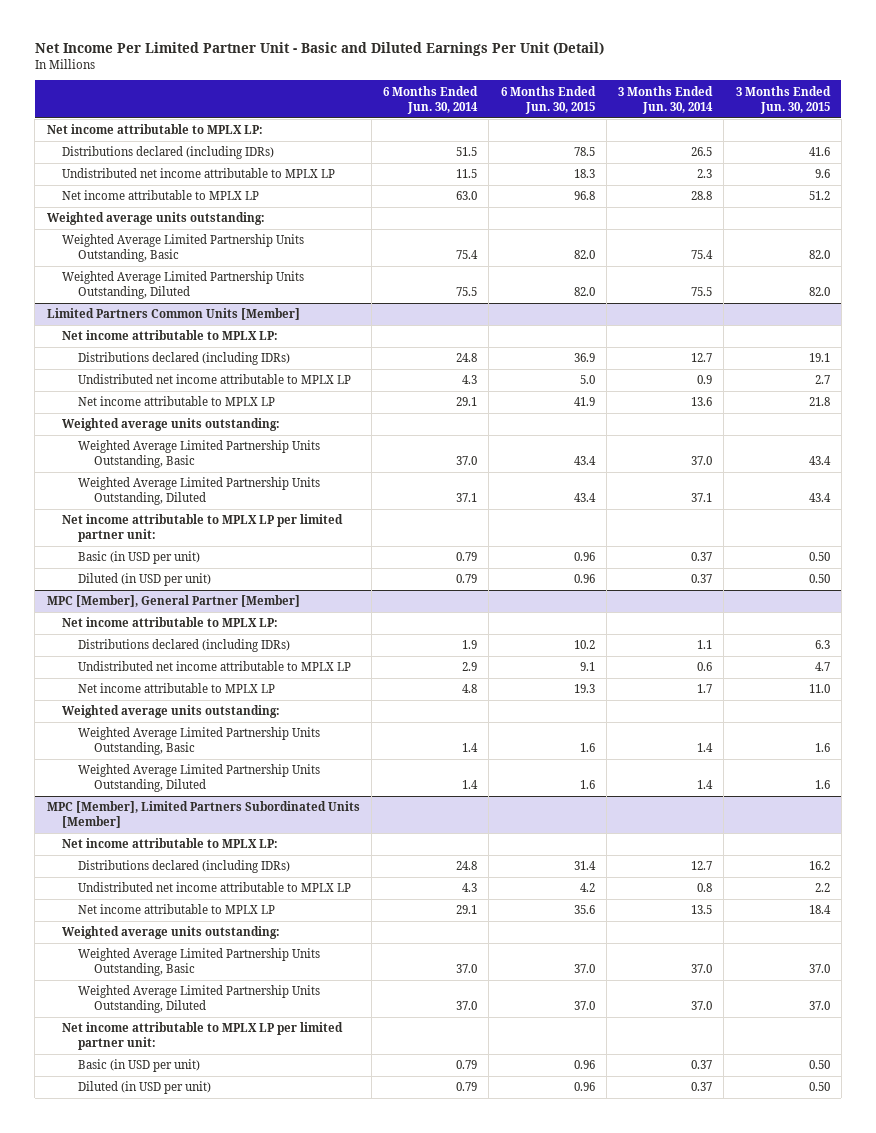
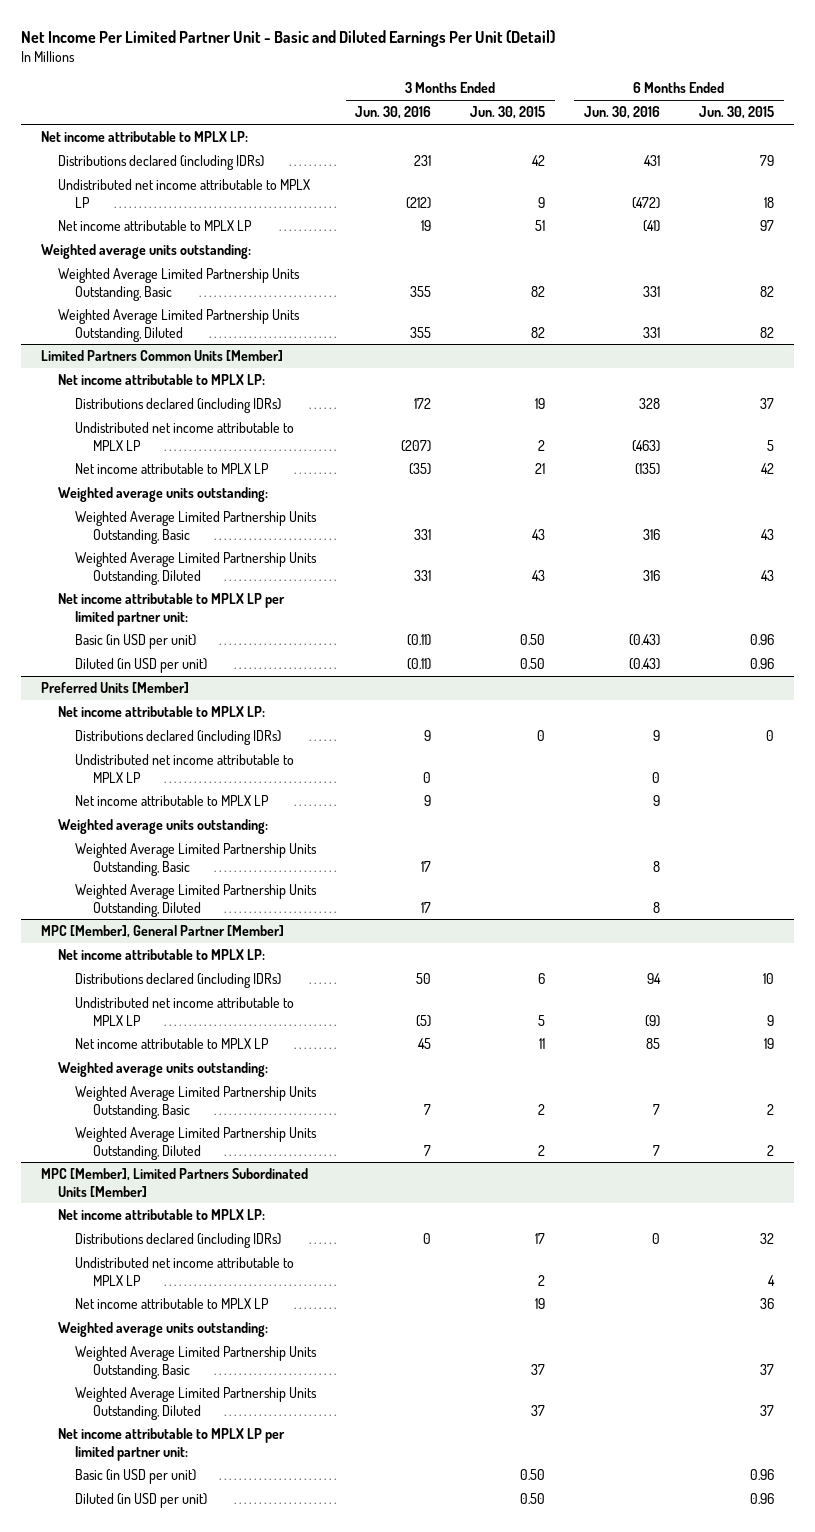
[383,85,479,114] 6 Months Ended Jun. 30, 2014 -> none
[618,85,714,114] 3 Months Ended Jun. 30, 2014 -> none
none -> [355,106,432,120] Jun. 30, 2016
none -> [584,106,661,120] Jun. 30, 2016
[573,147,595,157] 78.5 -> [760,155,775,167] 79
[808,147,830,157] 41.6 -> [532,155,546,167] 42
[573,169,595,179] 18.3 -> [764,196,775,208] 18
[814,169,830,179] 9.6 -> [538,196,546,208] 9
[573,191,595,201] 96.8 -> [760,220,775,232] 97
[808,191,830,201] 51.2 -> [535,220,546,232] 51
[573,250,595,260] 82.0 -> [760,285,775,297] 82
[808,250,830,260] 82.0 -> [531,285,546,297] 82
[573,287,595,297] 82.0 -> [760,326,775,338] 82
[808,287,830,297] 82.0 -> [531,326,546,338] 82
[573,353,595,363] 36.9 -> [760,398,775,410] 37
[808,353,830,363] 19.1 -> [535,398,546,410] 19
[579,375,595,385] 5.0 -> [767,439,775,451] 5
[814,375,830,385] 2.7 -> [538,439,546,451] 2
[573,397,595,407] 41.9 -> [761,463,775,475] 42
[808,397,830,407] 21.8 -> [535,463,546,475] 21
[573,456,596,466] 43.4 -> [761,528,775,540] 43
[808,456,831,466] 43.4 -> [532,528,546,540] 43
[573,493,596,503] 43.4 -> [761,569,775,581] 43
[808,493,831,503] 43.4 -> [532,569,546,581] 43
none -> [40,682,189,694] Preferred Units [Member]
none -> [58,706,266,718] Net income attributable to MPLX LP:
none -> [75,730,282,746] Distributions declared (including IDRs)
none -> [75,754,295,783] Undistributed net income attributable to MPLX LP
none -> [75,795,270,807] Net income attributable to MPLX LP
none -> [58,819,269,835] Weighted average units outstanding:
none -> [75,843,318,876] Weighted Average Limited Partnership Units Outstanding, Basic
none -> [75,884,318,917] Weighted Average Limited Partnership Units Outstanding, Diluted
[573,640,595,650] 10.2 -> [763,973,775,985] 10
[814,640,830,650] 6.3 -> [538,973,546,985] 6
[579,662,595,672] 9.1 -> [767,1014,775,1026] 9
[814,662,830,672] 4.7 -> [538,1014,546,1026] 5
[573,684,595,694] 19.3 -> [764,1038,775,1050] 19
[808,684,830,694] 11.0 -> [539,1038,546,1050] 11
[579,743,595,753] 1.6 -> [767,1103,775,1115] 2
[814,743,830,753] 1.6 -> [538,1103,546,1115] 2
[579,780,595,790] 1.6 -> [767,1144,775,1156] 2
[814,780,830,790] 1.6 -> [538,1144,546,1156] 2
[573,861,596,871] 31.4 -> [760,1233,775,1245] 32
[808,861,830,871] 16.2 -> [535,1233,546,1245] 17
[579,883,595,893] 4.2 -> [768,1274,776,1286] 4
[814,883,830,893] 2.2 -> [538,1274,546,1286] 2
[573,905,595,915] 35.6 -> [760,1298,775,1310] 36
[808,905,831,915] 18.4 -> [535,1298,546,1310] 19
[573,964,595,974] 37.0 -> [760,1363,775,1375] 37
[808,964,830,974] 37.0 -> [531,1363,546,1375] 37
[573,1001,595,1011] 37.0 -> [760,1404,775,1416] 37
[808,1001,830,1011] 37.0 -> [531,1404,546,1416] 37

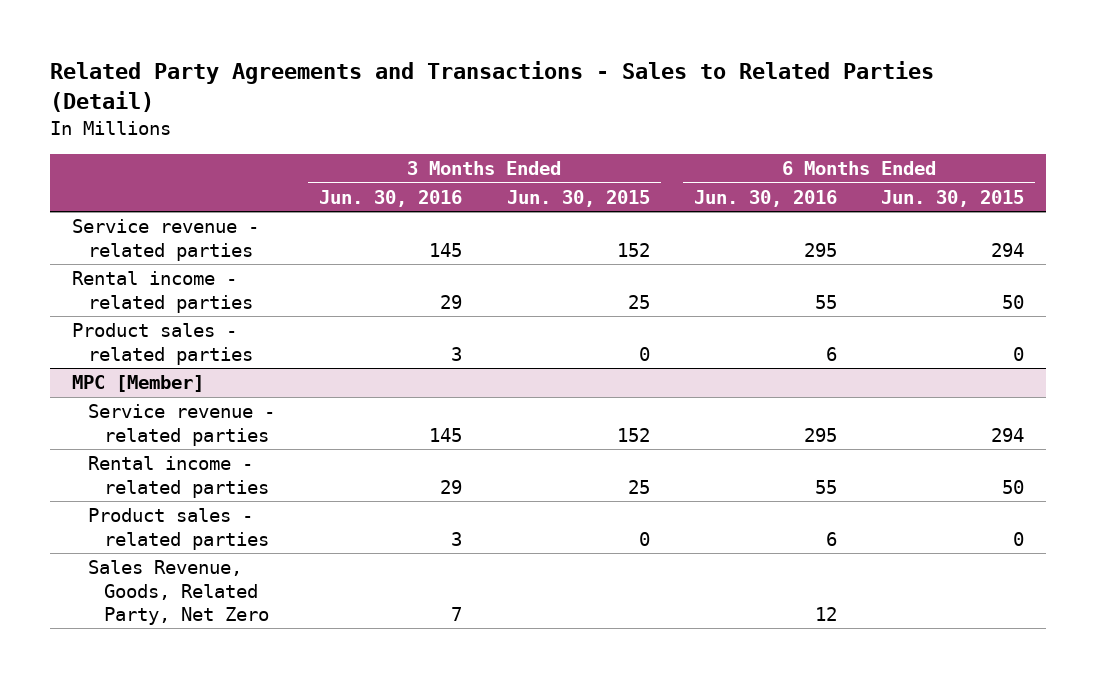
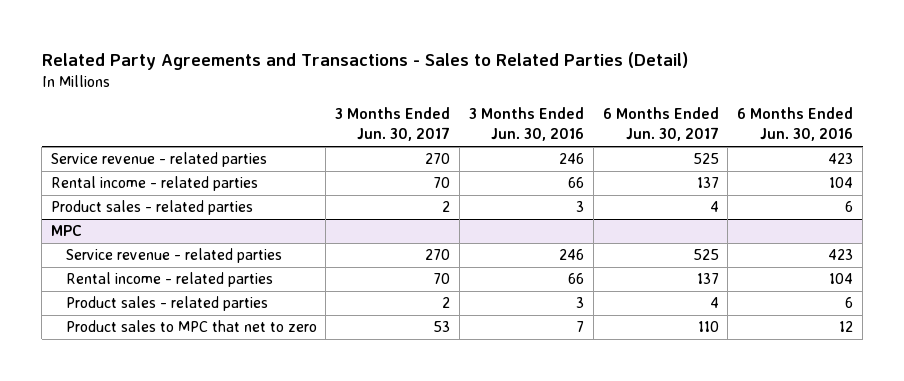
[506,190,650,208] Jun. 30, 2015 -> none
[881,190,1025,208] Jun. 30, 2015 -> none
none -> [335,107,451,142] 3 Months Ended Jun. 30, 2017
none -> [602,107,719,142] 6 Months Ended Jun. 30, 2017
[429,242,463,257] 145 -> [558,153,584,165] 246
[803,242,837,257] 295 -> [828,153,854,165] 423
[440,294,463,309] 29 -> [567,177,584,189] 66
[814,294,837,309] 55 -> [829,177,854,189] 104
[71,375,204,393] MPC [Member] -> [50,225,82,237] MPC
[429,427,463,442] 145 -> [558,249,584,261] 246
[803,427,837,442] 295 -> [828,249,854,261] 423
[440,479,463,494] 29 -> [567,273,584,285] 66
[814,479,837,494] 55 -> [829,273,854,285] 104
[88,560,270,625] Sales Revenue, Goods, Related Party, Net Zero -> [65,320,317,333] Product sales to MPC that net to zero

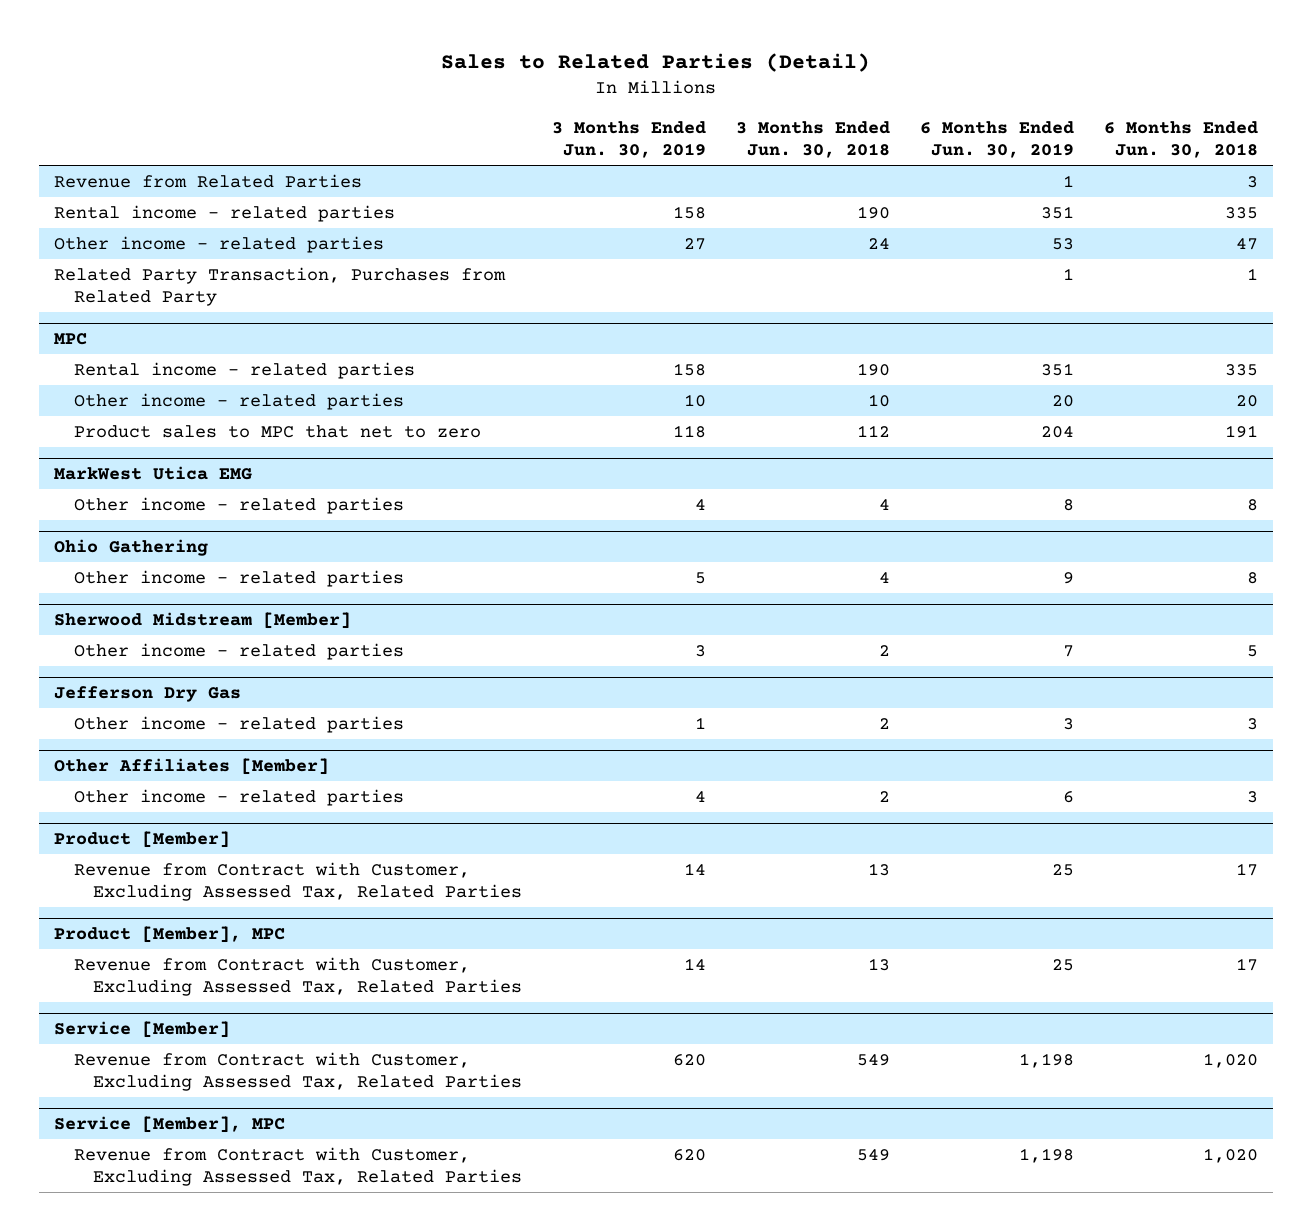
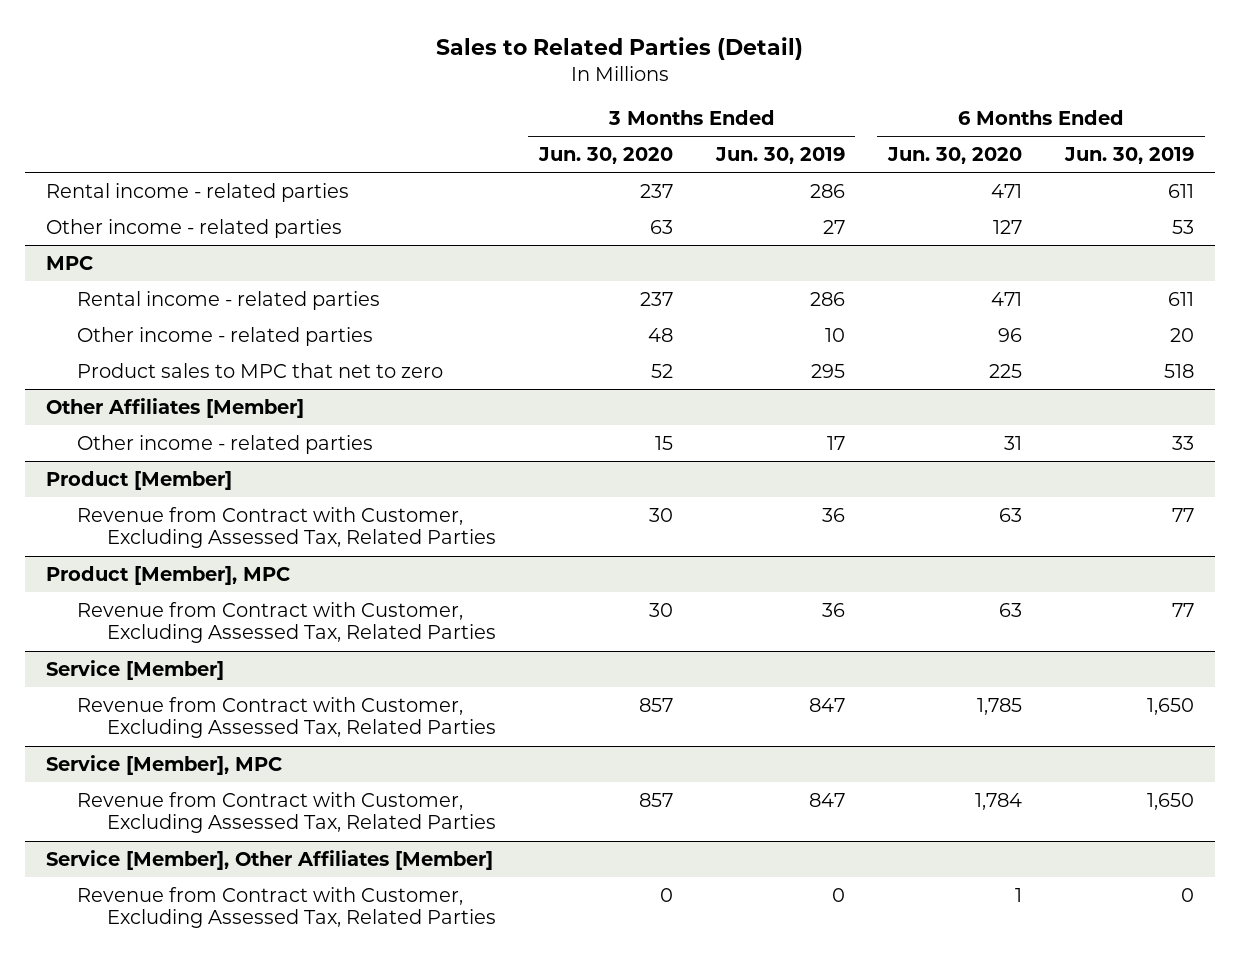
[735,120,890,158] 3 Months Ended Jun. 30, 2018 -> none
[1104,120,1259,158] 6 Months Ended Jun. 30, 2018 -> none
none -> [537,146,673,164] Jun. 30, 2020
none -> [886,146,1022,164] Jun. 30, 2020
[54,174,363,189] Revenue from Related Parties -> none
[672,206,706,220] 158 -> [809,183,845,198] 286
[1041,206,1075,220] 351 -> [1167,183,1194,198] 611
[54,267,507,307] Related Party Transaction, Purchases from Related Party -> none
[672,363,706,377] 158 -> [809,291,845,306] 286
[1041,363,1075,377] 351 -> [1167,291,1194,306] 611
[54,466,253,481] MarkWest Utica EMG -> none
[73,497,404,515] Other income - related parties -> none
[54,539,209,557] Ohio Gathering -> none
[73,570,404,588] Other income - related parties -> none
[54,612,352,630] Sherwood Midstream [Member] -> none
[73,643,404,661] Other income - related parties -> none
[54,686,242,703] Jefferson Dry Gas -> none
[73,716,404,734] Other income - related parties -> none
[672,425,706,439] 118 -> [810,363,845,378] 295
[1041,426,1075,439] 204 -> [1163,363,1194,378] 518
[694,791,706,803] 4 -> [826,435,845,450] 17
[1063,791,1075,804] 6 -> [1171,435,1194,450] 33
[683,863,706,876] 14 -> [821,507,845,522] 36
[1052,864,1075,877] 25 -> [1171,507,1194,522] 77
[683,958,706,971] 14 -> [821,602,845,617] 36
[1052,959,1075,972] 25 -> [1171,602,1194,617] 77
[672,1054,706,1067] 620 -> [808,697,845,712] 847
[1019,1053,1075,1069] 1,198 -> [1146,697,1194,715] 1,650
[672,1149,706,1162] 620 -> [808,792,845,807] 847
[1019,1148,1075,1164] 1,198 -> [1146,792,1194,810] 1,650
none -> [46,849,494,870] Service [Member], Other Affiliates [Member]
none -> [76,886,496,929] Revenue from Contract with Customer, Excluding Assessed Tax, Related Parties

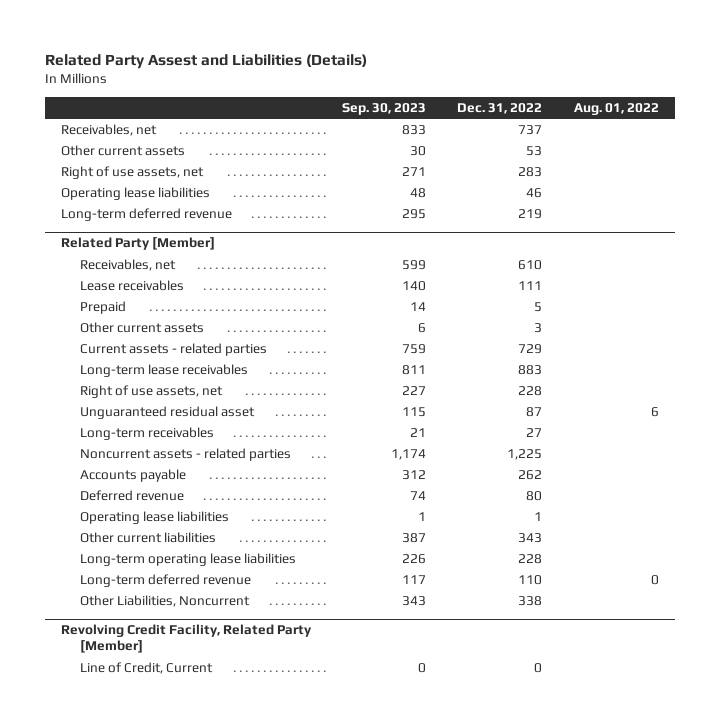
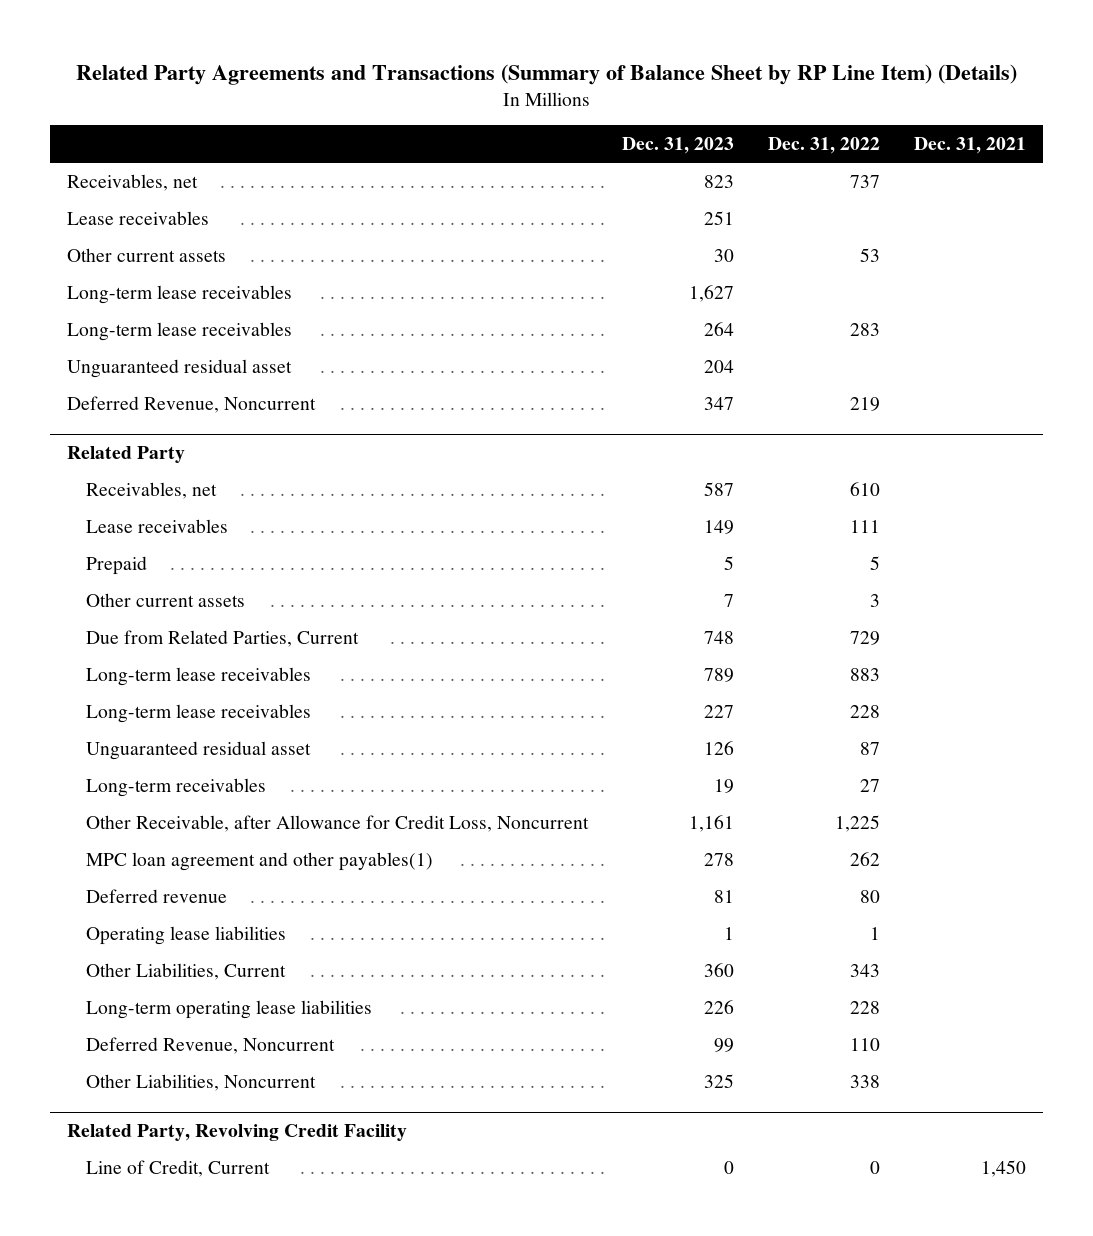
[44,54,367,70] Related Party Assest and Liabilities (Details) -> [75,64,1017,86] Related Party Agreements and Transactions (Summary of Balance Sheet by RP Line Item) (Details)
[342,102,427,115] Sep. 30, 2023 -> none
[573,102,659,115] Aug. 01, 2022 -> none
none -> [622,137,735,155] Dec. 31, 2023
none -> [914,137,1027,155] Dec. 31, 2021
none -> [67,210,210,225] Lease receivables
[60,187,210,201] Operating lease liabilities -> none
none -> [67,284,293,304] Long-term lease receivables
[60,166,204,180] Right of use assets, net -> [67,321,293,341] Long-term lease receivables
none -> [67,358,293,378] Unguaranteed residual asset
[60,208,232,222] Long-term deferred revenue -> [67,395,317,413] Deferred Revenue, Noncurrent
[60,237,215,251] Related Party [Member] -> [67,446,186,464] Related Party
[79,343,267,357] Current assets - related parties -> [86,629,360,647] Due from Related Parties, Current
[79,385,223,399] Right of use assets, net -> [86,703,312,723] Long-term lease receivables
[79,448,291,462] Noncurrent assets - related parties -> [86,814,590,832] Other Receivable, after Allowance for Credit Loss, Noncurrent
[79,469,186,483] Accounts payable -> [86,851,434,871] MPC loan agreement and other payables(1)
[79,532,216,544] Other current liabilities -> [86,962,287,980] Other Liabilities, Current
[79,574,251,588] Long-term deferred revenue -> [86,1036,336,1054] Deferred Revenue, Noncurrent
[60,624,312,654] Revolving Credit Facility, Related Party [Member] -> [67,1124,408,1142] Related Party, Revolving Credit Facility

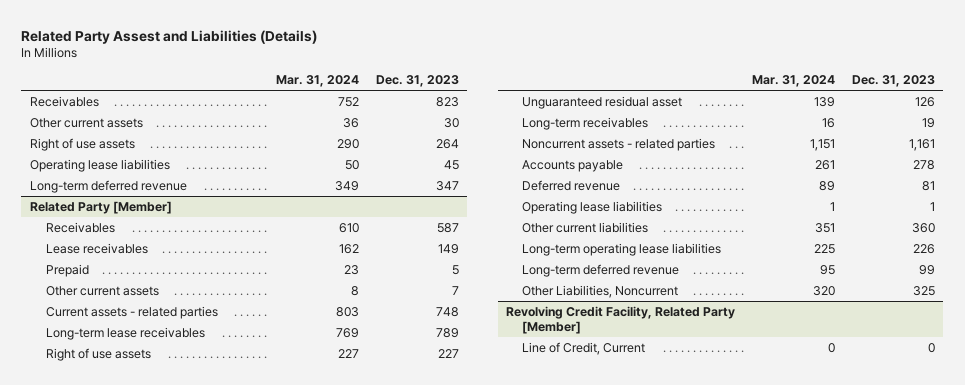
[75,64,1017,86] Related Party Agreements and Transactions (Summary of Balance Sheet by RP Line Item) (Details) -> [21,29,318,44] Related Party Assest and Liabilities (Details)
[768,137,881,155] Dec. 31, 2022 -> none
[914,137,1027,155] Dec. 31, 2021 -> none
none -> [275,75,359,88] Mar. 31, 2024
[67,210,210,225] Lease receivables -> none
[67,173,199,191] Receivables, net -> [29,95,99,107] Receivables
[67,284,293,304] Long-term lease receivables -> none
[67,358,293,378] Unguaranteed residual asset -> none
[67,321,293,341] Long-term lease receivables -> [29,137,135,151] Right of use assets
none -> [29,158,170,172] Operating lease liabilities
[67,395,317,413] Deferred Revenue, Noncurrent -> [29,179,187,193] Long-term deferred revenue
[67,446,186,464] Related Party -> [29,200,172,214] Related Party [Member]
[86,481,218,499] Receivables, net -> [45,221,115,233] Receivables
[86,629,360,647] Due from Related Parties, Current -> [45,305,218,319] Current assets - related parties
[86,703,312,723] Long-term lease receivables -> [45,347,151,361] Right of use assets
[86,814,590,832] Other Receivable, after Allowance for Credit Loss, Noncurrent -> [522,137,716,151] Noncurrent assets - related parties
[86,851,434,871] MPC loan agreement and other payables(1) -> [522,159,624,172] Accounts payable
[86,962,287,980] Other Liabilities, Current -> [522,221,649,233] Other current liabilities
[86,1036,336,1054] Deferred Revenue, Noncurrent -> [522,263,680,277] Long-term deferred revenue
[67,1124,408,1142] Related Party, Revolving Credit Facility -> [506,305,736,334] Revolving Credit Facility, Related Party [Member]

